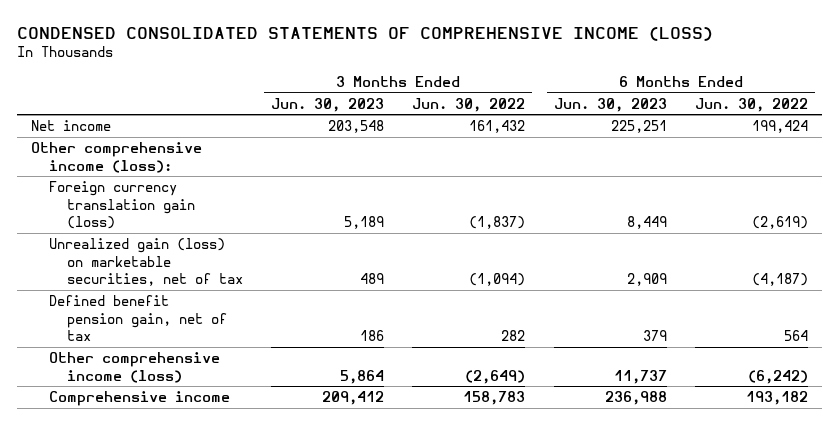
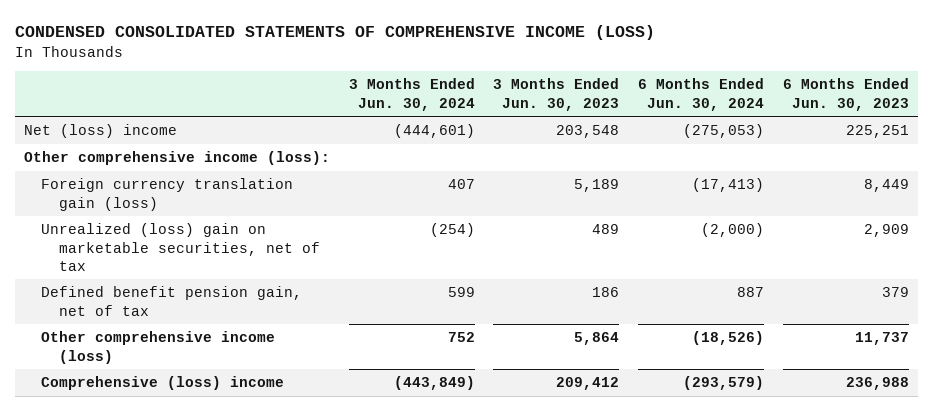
[412,97,526,112] Jun. 30, 2022 -> none
[694,97,808,112] Jun. 30, 2022 -> none
none -> [348,78,475,111] 3 Months Ended Jun. 30, 2024
none -> [638,78,765,111] 6 Months Ended Jun. 30, 2024
[31,120,112,132] Net income -> [23,124,177,139] Net (loss) income
[49,238,244,287] Unrealized gain (loss) on marketable securities, net of tax -> [41,223,320,271] Unrealized (loss) gain on marketable securities, net of tax
[49,391,231,407] Comprehensive income -> [41,376,285,391] Comprehensive (loss) income

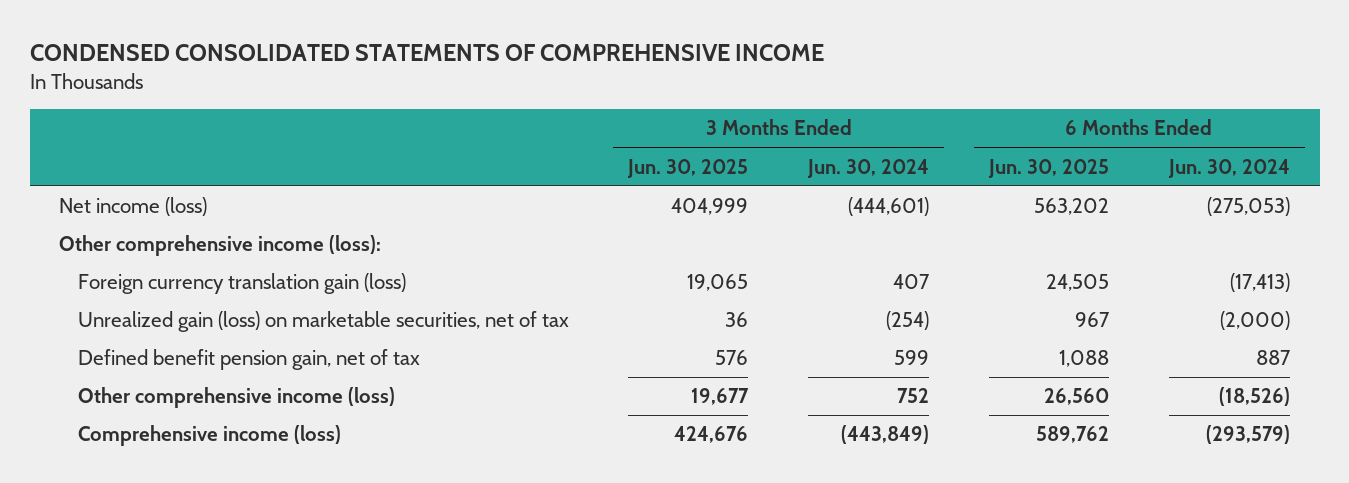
[14,25,655,41] CONDENSED CONSOLIDATED STATEMENTS OF COMPREHENSIVE INCOME (LOSS) -> [29,44,824,62] CONDENSED CONSOLIDATED STATEMENTS OF COMPREHENSIVE INCOME
[493,78,620,111] 3 Months Ended Jun. 30, 2023 -> none
[782,78,909,111] 6 Months Ended Jun. 30, 2023 -> none
none -> [627,158,749,178] Jun. 30, 2025
none -> [988,158,1110,178] Jun. 30, 2025
[23,124,177,139] Net (loss) income -> [59,197,208,217] Net income (loss)
[41,223,320,271] Unrealized (loss) gain on marketable securities, net of tax -> [77,311,569,333] Unrealized gain (loss) on marketable securities, net of tax
[41,376,285,391] Comprehensive (loss) income -> [77,425,341,447] Comprehensive income (loss)

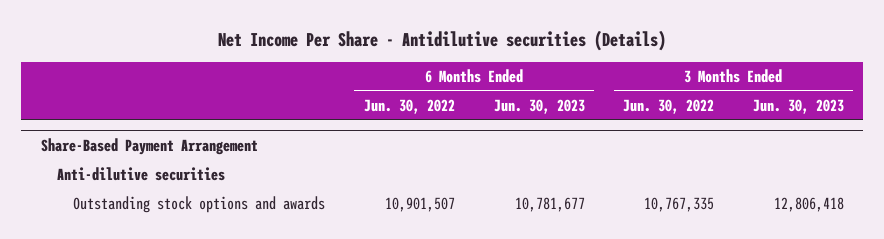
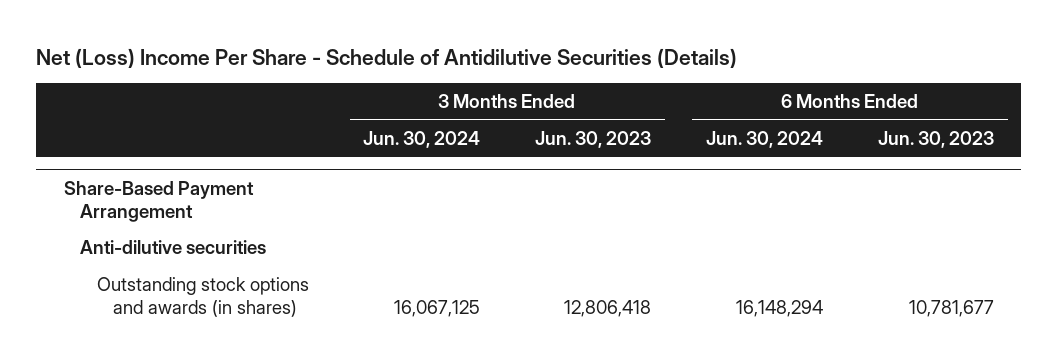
[218,29,667,51] Net Income Per Share - Antidilutive securities (Details) -> [36,47,738,68] Net (Loss) Income Per Share - Schedule of Antidilutive Securities (Details)
[363,98,455,114] Jun. 30, 2022 -> none
[623,98,715,114] Jun. 30, 2022 -> none
none -> [363,130,481,148] Jun. 30, 2024
none -> [706,130,824,148] Jun. 30, 2024
[73,196,326,214] Outstanding stock options and awards -> [96,277,309,318] Outstanding stock options and awards (in shares)

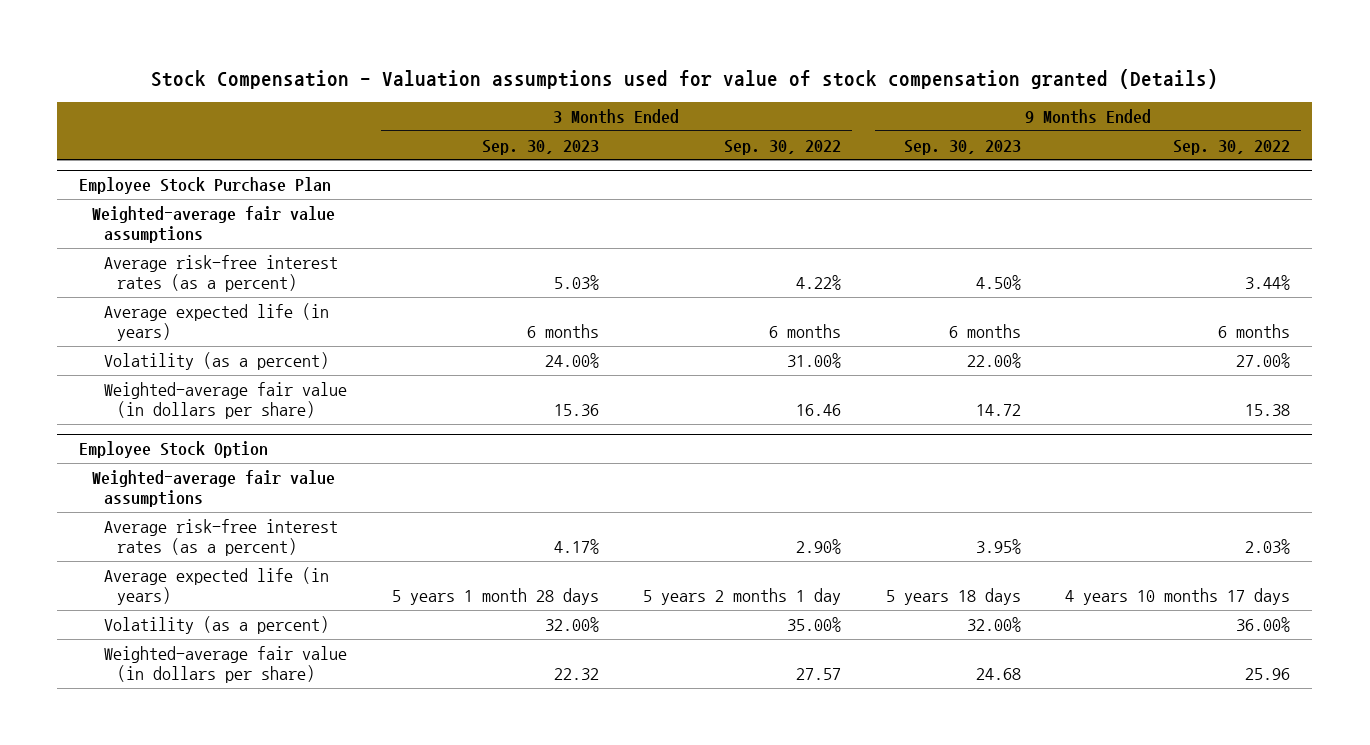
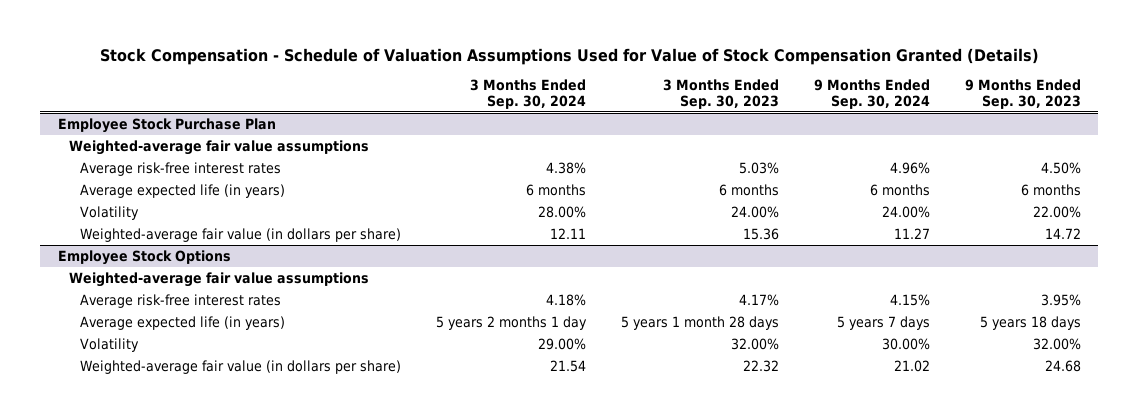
[150,68,1218,89] Stock Compensation - Valuation assumptions used for value of stock compensation granted (Details) -> [100,48,1040,66] Stock Compensation - Schedule of Valuation Assumptions Used for Value of Stock Compensation Granted (Details)
[724,139,842,155] Sep. 30, 2022 -> none
[1173,139,1291,155] Sep. 30, 2022 -> none
none -> [470,79,587,109] 3 Months Ended Sep. 30, 2024
none -> [813,79,930,109] 9 Months Ended Sep. 30, 2024
[104,254,339,293] Average risk-free interest rates (as a percent) -> [80,161,282,176] Average risk-free interest rates
[104,351,330,370] Volatility (as a percent) -> [80,205,140,220] Volatility
[79,441,269,459] Employee Stock Option -> [57,249,231,265] Employee Stock Options
[104,518,339,557] Average risk-free interest rates (as a percent) -> [80,293,282,308] Average risk-free interest rates
[104,615,330,634] Volatility (as a percent) -> [80,337,140,352] Volatility

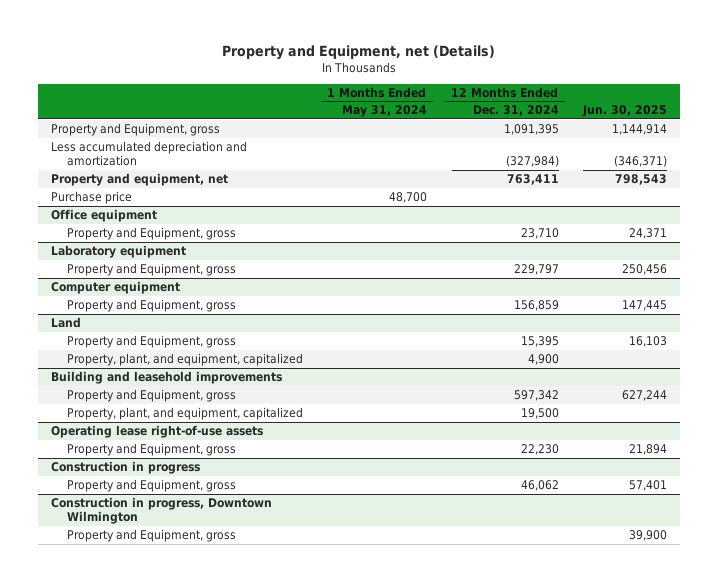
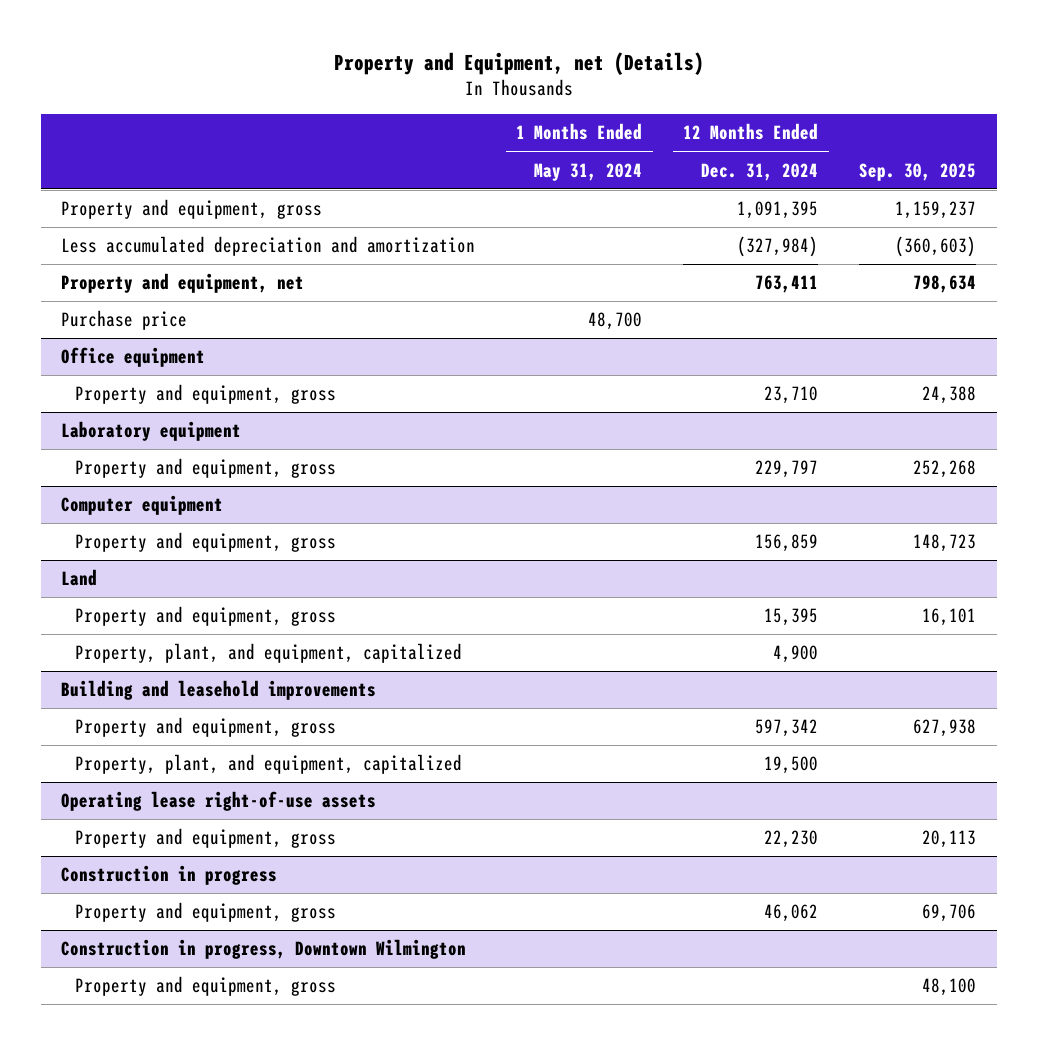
[582,105,668,118] Jun. 30, 2025 -> none
none -> [859,162,977,181] Sep. 30, 2025
[50,123,220,137] Property and Equipment, gross -> [61,199,323,220] Property and equipment, gross
[67,227,237,241] Property and Equipment, gross -> [74,384,336,405] Property and equipment, gross
[67,263,237,277] Property and Equipment, gross -> [74,458,336,479] Property and equipment, gross
[67,299,237,313] Property and Equipment, gross -> [74,532,336,553] Property and equipment, gross
[67,335,237,349] Property and Equipment, gross -> [74,606,336,627] Property and equipment, gross
[67,389,237,403] Property and Equipment, gross -> [74,717,336,738] Property and equipment, gross
[67,443,237,457] Property and Equipment, gross -> [74,828,336,849] Property and equipment, gross
[67,479,237,493] Property and Equipment, gross -> [74,902,336,923] Property and equipment, gross
[67,529,237,543] Property and Equipment, gross -> [74,976,336,997] Property and equipment, gross

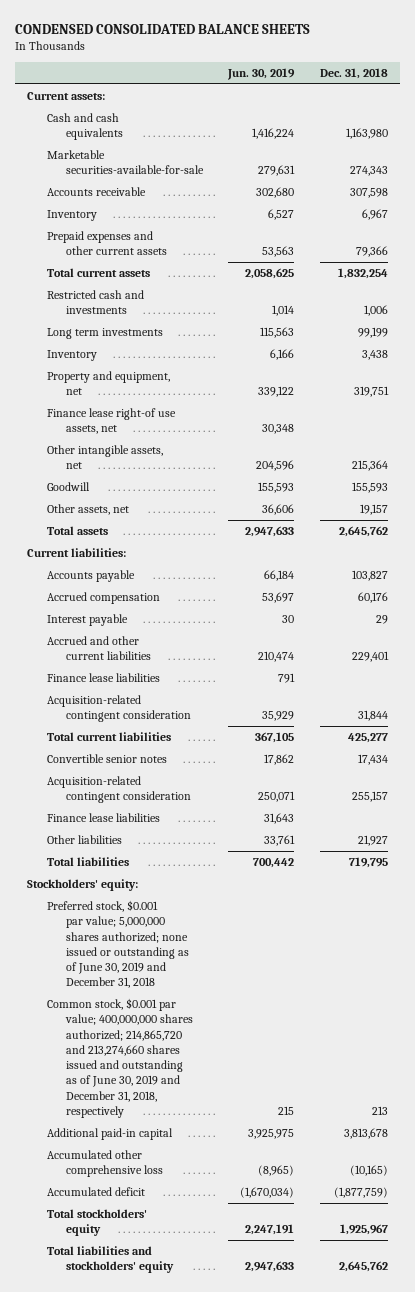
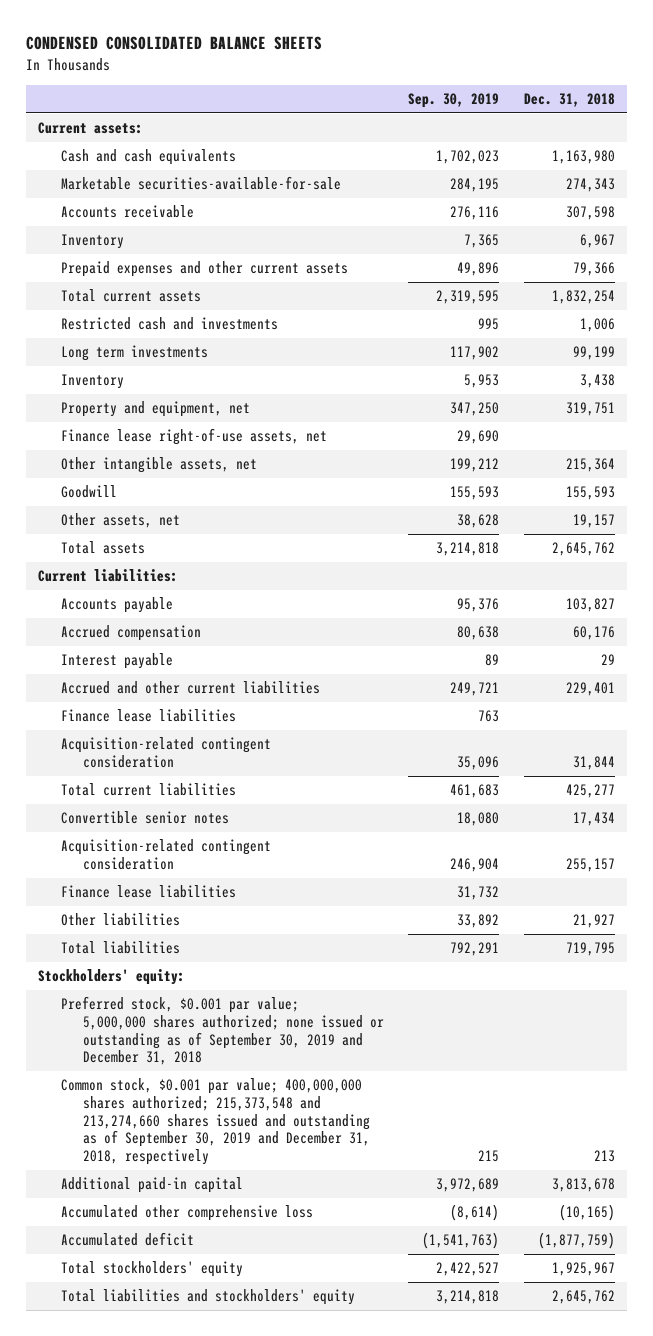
[227,68,296,81] Jun. 30, 2019 -> none
none -> [408,92,500,108] Sep. 30, 2019
[46,407,176,435] Finance lease right-of use assets, net -> [60,428,327,446] Finance lease right-of-use assets, net
[46,899,189,989] Preferred stock, $0.001 par value; 5,000,000 shares authorized; none issued or outstanding as of June 30, 2019 and December 31, 2018 -> [60,996,384,1066] Preferred stock, $0.001 par value; 5,000,000 shares authorized; none issued or outstanding as of September 30, 2019 and December 31, 2018
[46,997,193,1118] Common stock, $0.001 par value; 400,000,000 shares authorized; 214,865,720 and 213,274,660 shares issued and outstanding as of June 30, 2019 and December 31, 2018, respectively -> [60,1078,370,1165] Common stock, $0.001 par value; 400,000,000 shares authorized; 215,373,548 and 213,274,660 shares issued and outstanding as of September 30, 2019 and December 31, 2018, respectively

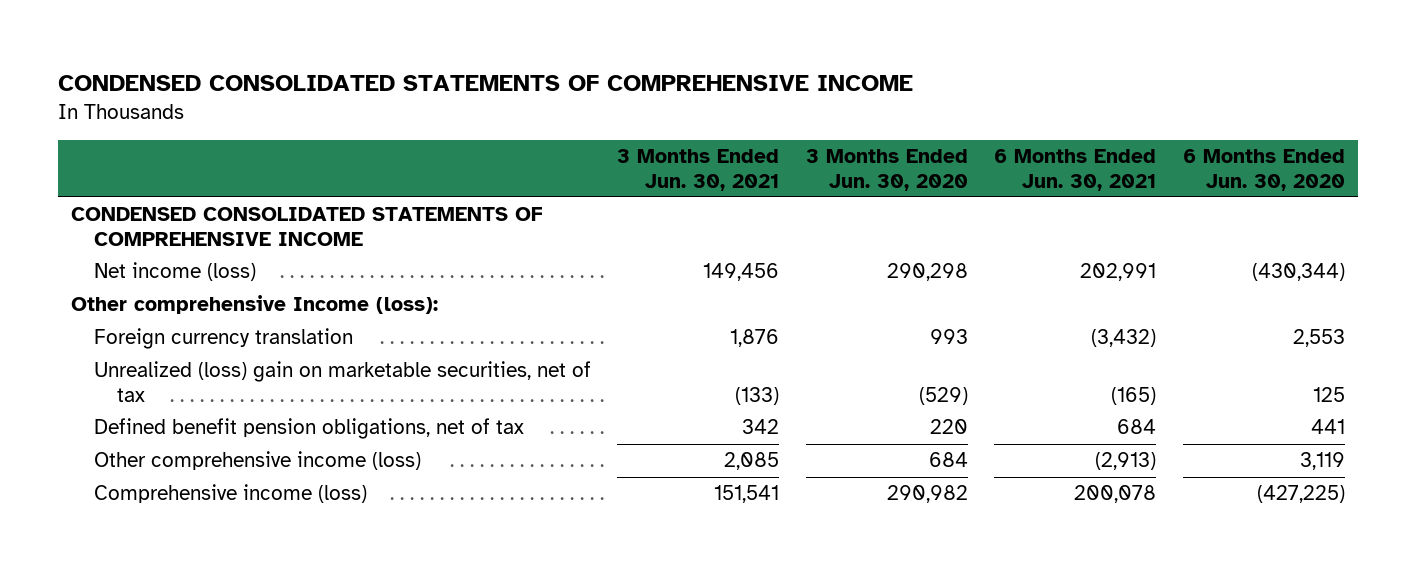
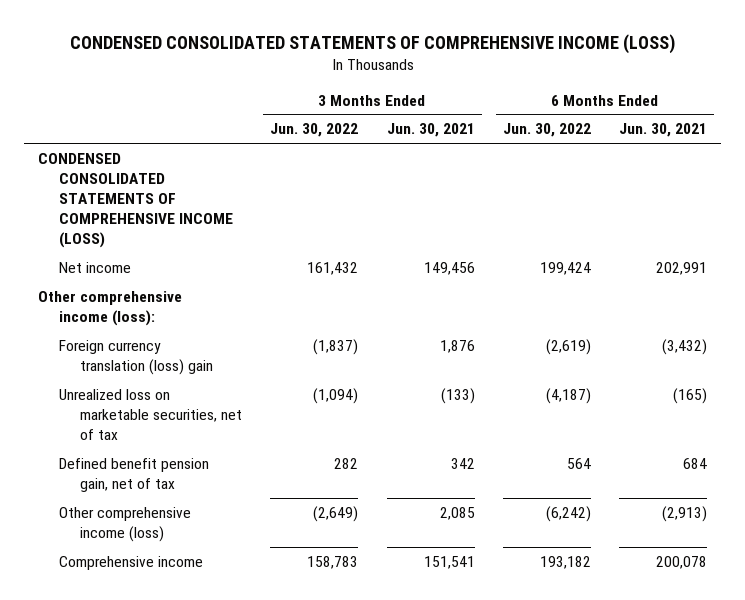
[57,74,913,91] CONDENSED CONSOLIDATED STATEMENTS OF COMPREHENSIVE INCOME -> [69,33,675,54] CONDENSED CONSOLIDATED STATEMENTS OF COMPREHENSIVE INCOME (LOSS)
[805,149,968,191] 3 Months Ended Jun. 30, 2020 -> none
[1182,149,1345,191] 6 Months Ended Jun. 30, 2020 -> none
none -> [270,123,359,138] Jun. 30, 2022
none -> [502,123,591,138] Jun. 30, 2022
[71,207,543,246] CONDENSED CONSOLIDATED STATEMENTS OF COMPREHENSIVE INCOME -> [38,152,234,248] CONDENSED CONSOLIDATED STATEMENTS OF COMPREHENSIVE INCOME (LOSS)
[94,262,257,282] Net income (loss) -> [59,261,132,273] Net income
[71,295,439,315] Other comprehensive Income (loss): -> [38,290,183,326] Other comprehensive income (loss):
[94,328,354,350] Foreign currency translation -> [59,339,214,375] Foreign currency translation (loss) gain
[94,361,592,402] Unrealized (loss) gain on marketable securities, net of tax -> [59,388,243,440] Unrealized loss on marketable securities, net of tax
[94,418,525,440] Defined benefit pension obligations, net of tax -> [59,457,210,492] Defined benefit pension gain, net of tax
[94,484,368,504] Comprehensive income (loss) -> [59,555,204,570] Comprehensive income

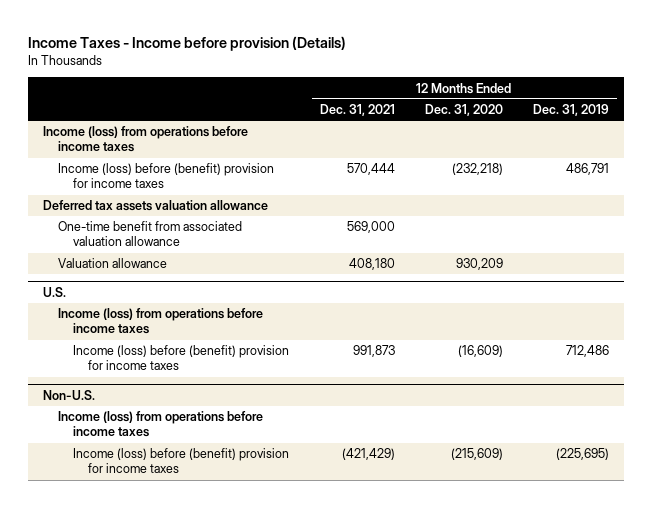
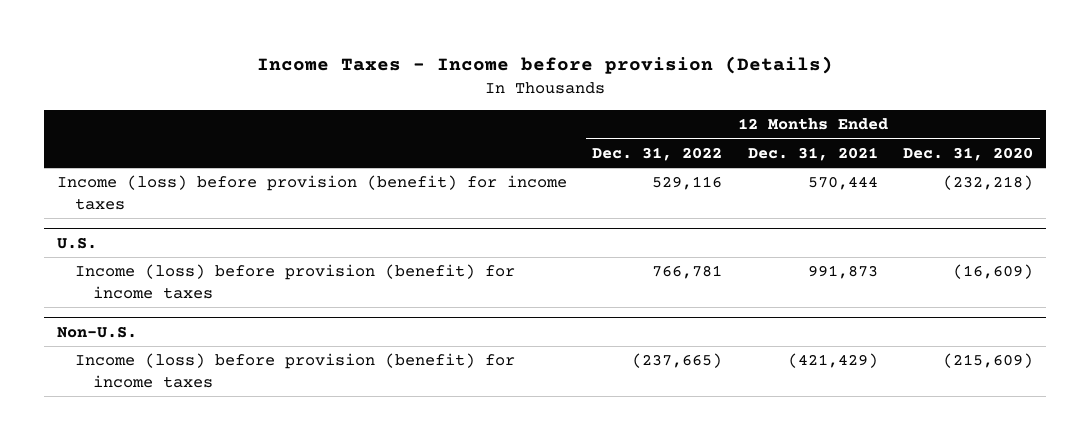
[532,104,609,117] Dec. 31, 2019 -> none
none -> [592,146,723,161] Dec. 31, 2022
[43,126,249,153] Income (loss) from operations before income taxes -> none
[43,200,269,212] Deferred tax assets valuation allowance -> none
[58,221,243,247] One-time benefit from associated valuation allowance -> none
[58,258,168,269] Valuation allowance -> none
[58,163,275,189] Income (loss) before (benefit) provision for income taxes -> [56,175,567,210] Income (loss) before provision (benefit) for income taxes
[58,308,264,335] Income (loss) from operations before income taxes -> none
[73,345,290,371] Income (loss) before (benefit) provision for income taxes -> [74,264,515,299] Income (loss) before provision (benefit) for income taxes
[58,411,264,438] Income (loss) from operations before income taxes -> none
[73,448,290,474] Income (loss) before (benefit) provision for income taxes -> [74,353,515,388] Income (loss) before provision (benefit) for income taxes

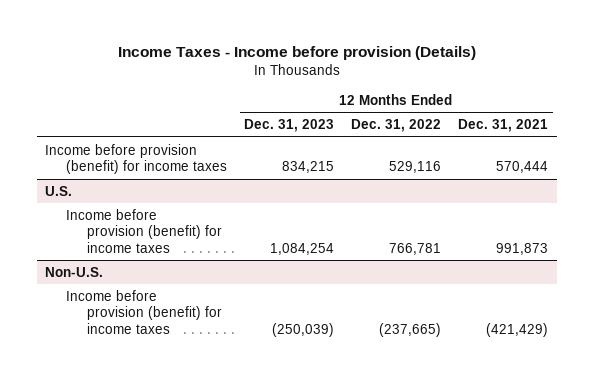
[903,146,1034,161] Dec. 31, 2020 -> none
none -> [244,119,335,133] Dec. 31, 2023
[56,175,567,210] Income (loss) before provision (benefit) for income taxes -> [45,143,227,175] Income before provision (benefit) for income taxes
[74,264,515,299] Income (loss) before provision (benefit) for income taxes -> [65,208,222,253] Income before provision (benefit) for income taxes
[74,353,515,388] Income (loss) before provision (benefit) for income taxes -> [65,289,222,334] Income before provision (benefit) for income taxes

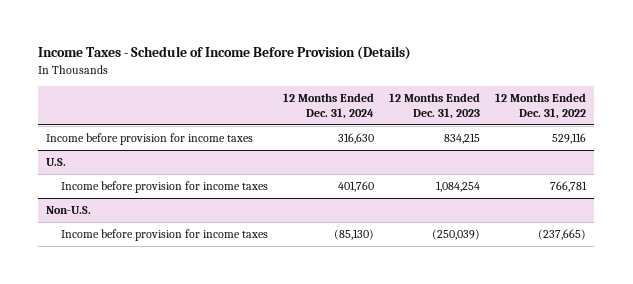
[117,46,476,61] Income Taxes - Income before provision (Details) -> [38,46,412,61] Income Taxes - Schedule of Income Before Provision (Details)
[458,119,549,133] Dec. 31, 2021 -> none
none -> [282,92,374,119] 12 Months Ended Dec. 31, 2024
[45,143,227,175] Income before provision (benefit) for income taxes -> [46,133,254,146] Income before provision for income taxes
[65,208,222,253] Income before provision (benefit) for income taxes -> [60,181,268,194] Income before provision for income taxes
[65,289,222,334] Income before provision (benefit) for income taxes -> [60,229,268,242] Income before provision for income taxes

